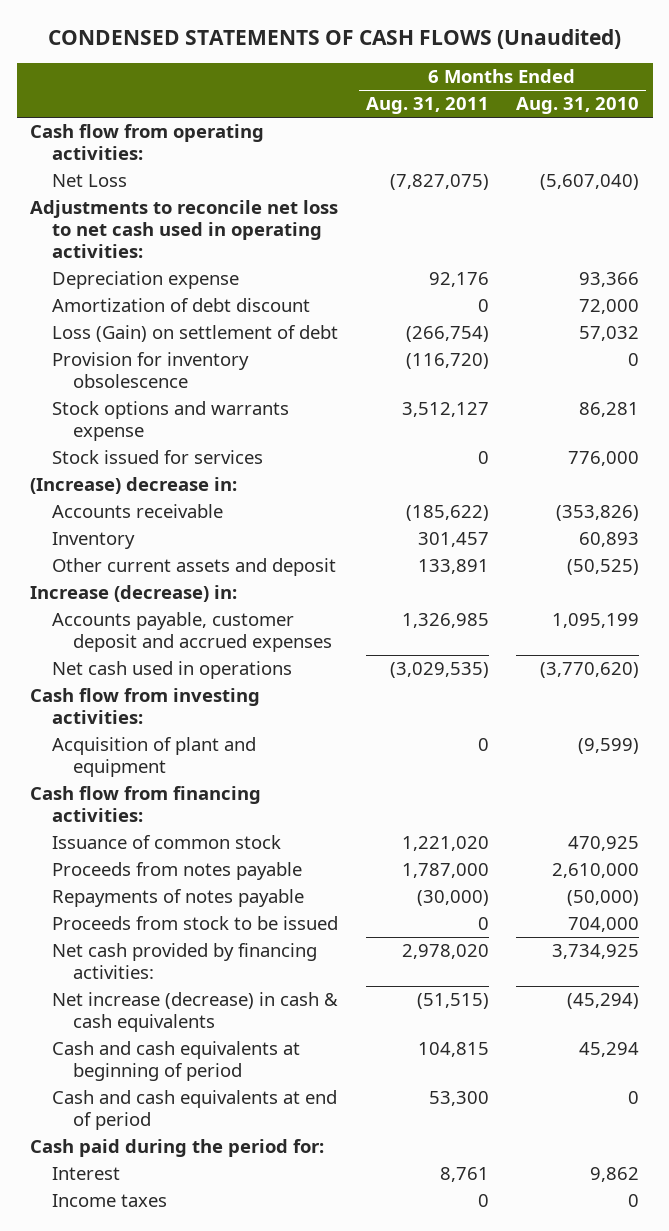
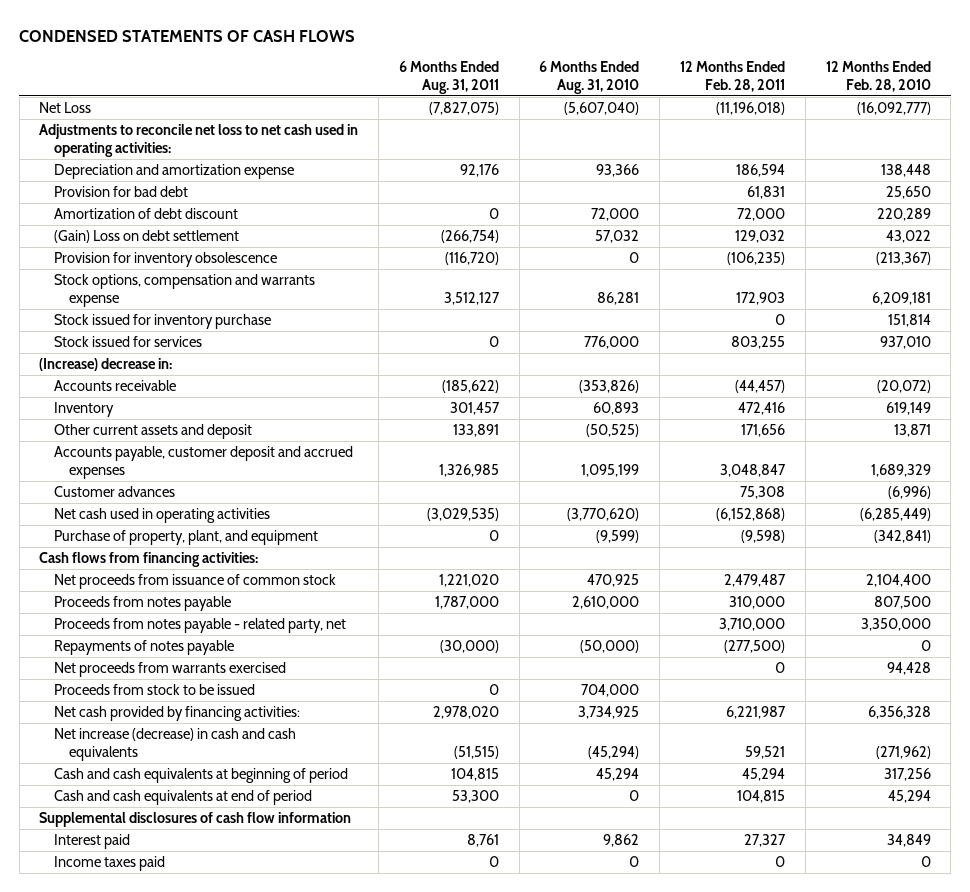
[47,28,621,49] CONDENSED STATEMENTS OF CASH FLOWS (Unaudited) -> [19,29,356,42] CONDENSED STATEMENTS OF CASH FLOWS
none -> [679,61,785,92] 12 Months Ended Feb. 28, 2011
none -> [825,61,931,92] 12 Months Ended Feb. 28, 2010
[30,124,265,161] Cash flow from operating activities: -> none
[51,271,239,290] Depreciation expense -> [53,164,294,180] Depreciation and amortization expense
none -> [53,186,188,198] Provision for bad debt
[51,325,338,343] Loss (Gain) on settlement of debt -> [53,230,239,244] (Gain) Loss on debt settlement
[51,401,289,442] Stock options and warrants expense -> [53,274,315,307] Stock options, compensation and warrants expense
none -> [53,314,271,330] Stock issued for inventory purchase
[30,585,238,603] Increase (decrease) in: -> none
[30,688,261,725] Cash flow from investing activities: -> none
none -> [53,486,175,498] Customer advances
[51,661,292,680] Net cash used in operations -> [53,508,270,524] Net cash used in operating activities
[51,737,256,778] Acquisition of plant and equipment -> [53,530,318,546] Purchase of property, plant, and equipment
[30,786,262,823] Cash flow from financing activities: -> [39,552,259,568] Cash flows from financing activities:
[51,835,281,850] Issuance of common stock -> [53,574,336,590] Net proceeds from issuance of common stock
none -> [53,618,346,634] Proceeds from notes payable - related party, net
none -> [53,662,286,678] Net proceeds from warrants exercised
[51,992,338,1033] Net increase (decrease) in cash & cash equivalents -> [53,728,296,761] Net increase (decrease) in cash and cash equivalents
[30,1139,325,1158] Cash paid during the period for: -> none
none -> [39,812,352,828] Supplemental disclosures of cash flow information
[51,1167,120,1181] Interest -> [53,834,130,850] Interest paid
[51,1194,167,1208] Income taxes -> [53,856,165,872] Income taxes paid

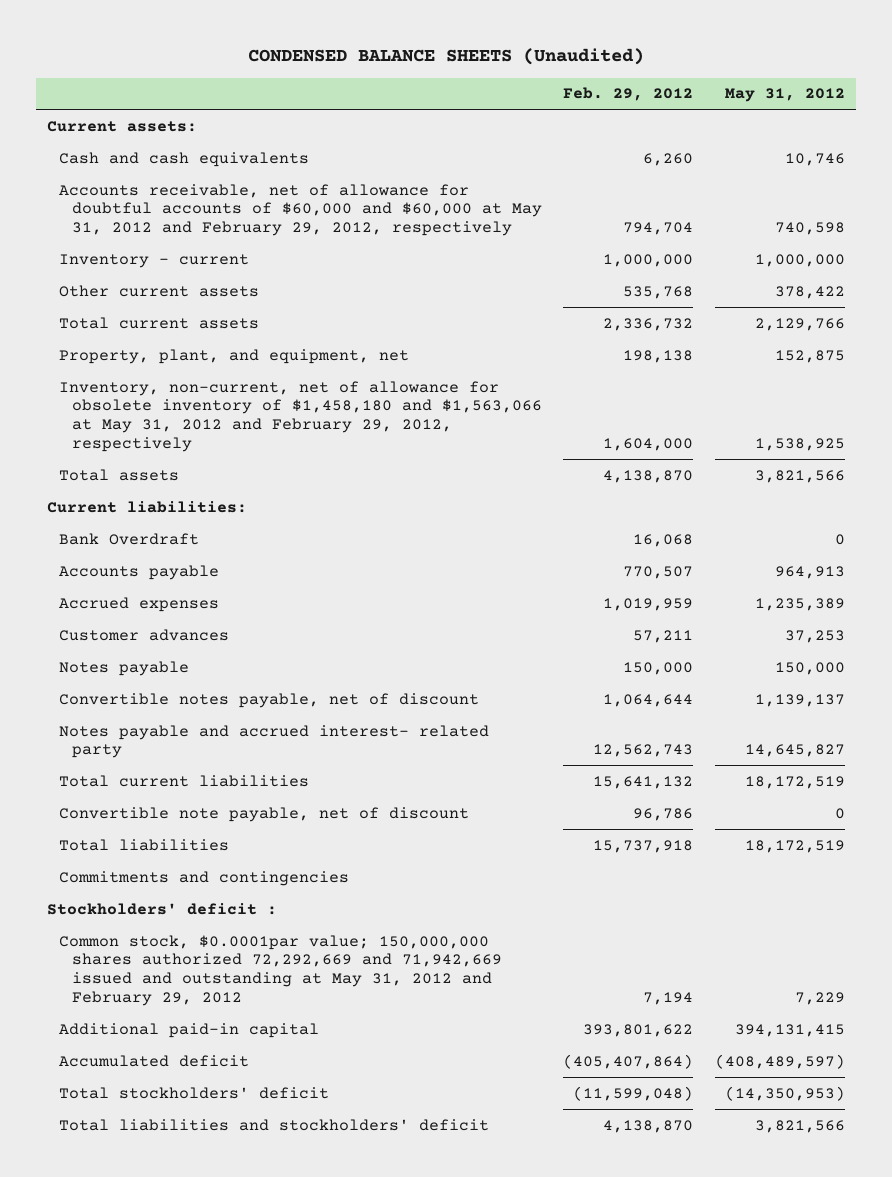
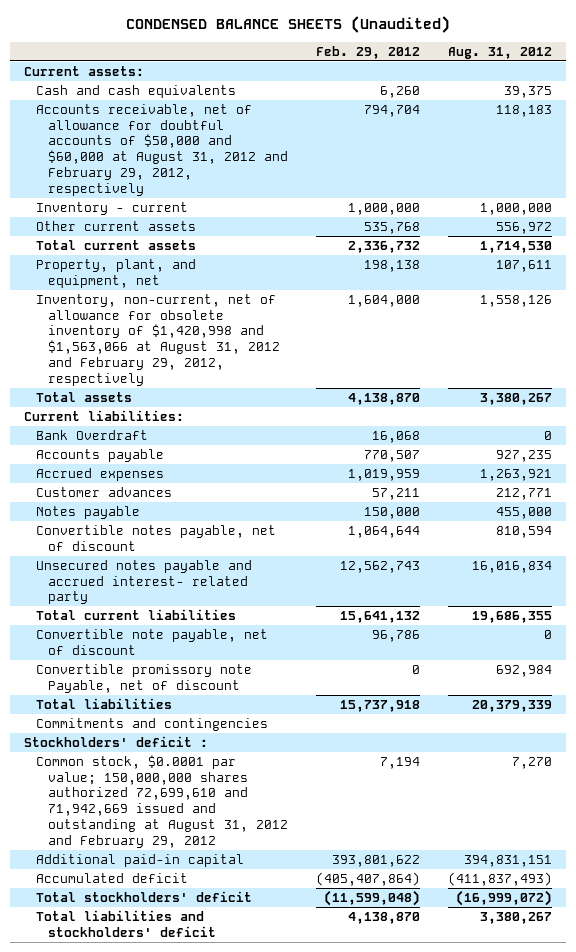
[724,88,845,103] May 31, 2012 -> none
none -> [447,46,552,59] Aug. 31, 2012
[59,183,542,237] Accounts receivable, net of allowance for doubtful accounts of $60,000 and $60,000 at May 31, 2012 and February 29, 2012, respectively -> [36,103,289,196] Accounts receivable, net of allowance for doubtful accounts of $50,000 and $60,000 at August 31, 2012 and February 29, 2012, respectively
[59,380,542,453] Inventory, non-current, net of allowance for obsolete inventory of $1,458,180 and $1,563,066 at May 31, 2012 and February 29, 2012, respectively -> [36,293,281,386] Inventory, non-current, net of allowance for obsolete inventory of $1,420,998 and $1,563,066 at August 31, 2012 and February 29, 2012, respectively
[59,724,490,759] Notes payable and accrued interest- related party -> [36,559,253,605] Unsecured notes payable and accrued interest- related party
none -> [36,663,253,693] Convertible promissory note Payable, net of discount
[59,934,502,1007] Common stock, $0.0001par value; 150,000,000 shares authorized 72,292,669 and 71,942,669 issued and outstanding at May 31, 2012 and February 29, 2012 -> [36,754,289,848] Common stock, $0.0001 par value; 150,000,000 shares authorized 72,699,610 and 71,942,669 issued and outstanding at August 31, 2012 and February 29, 2012

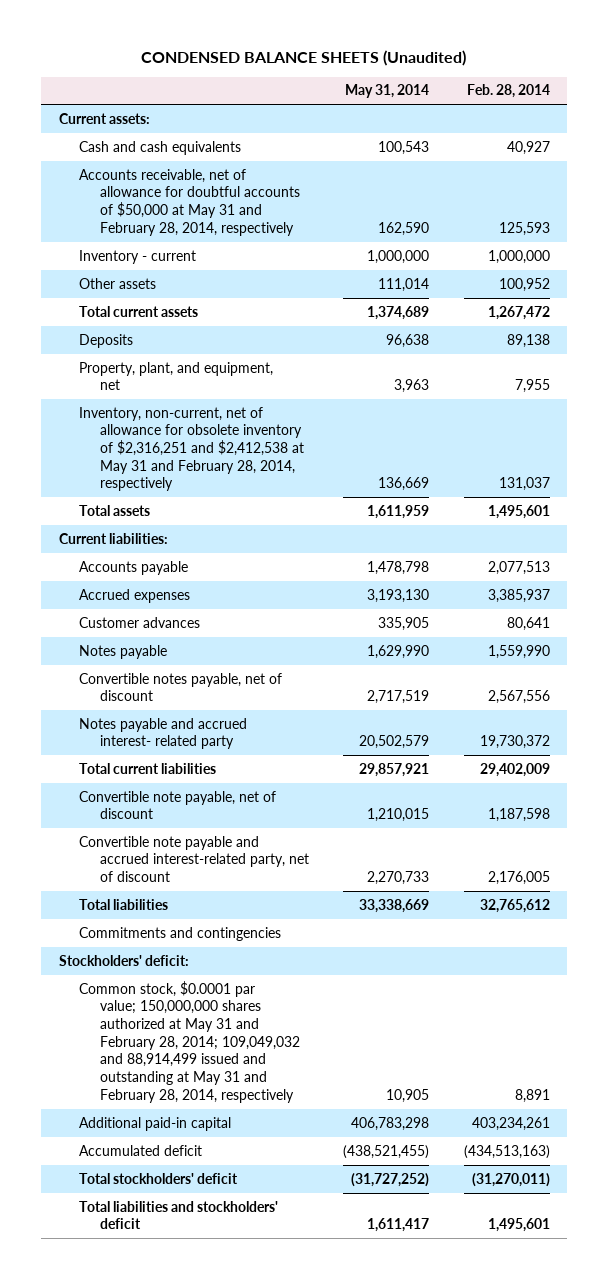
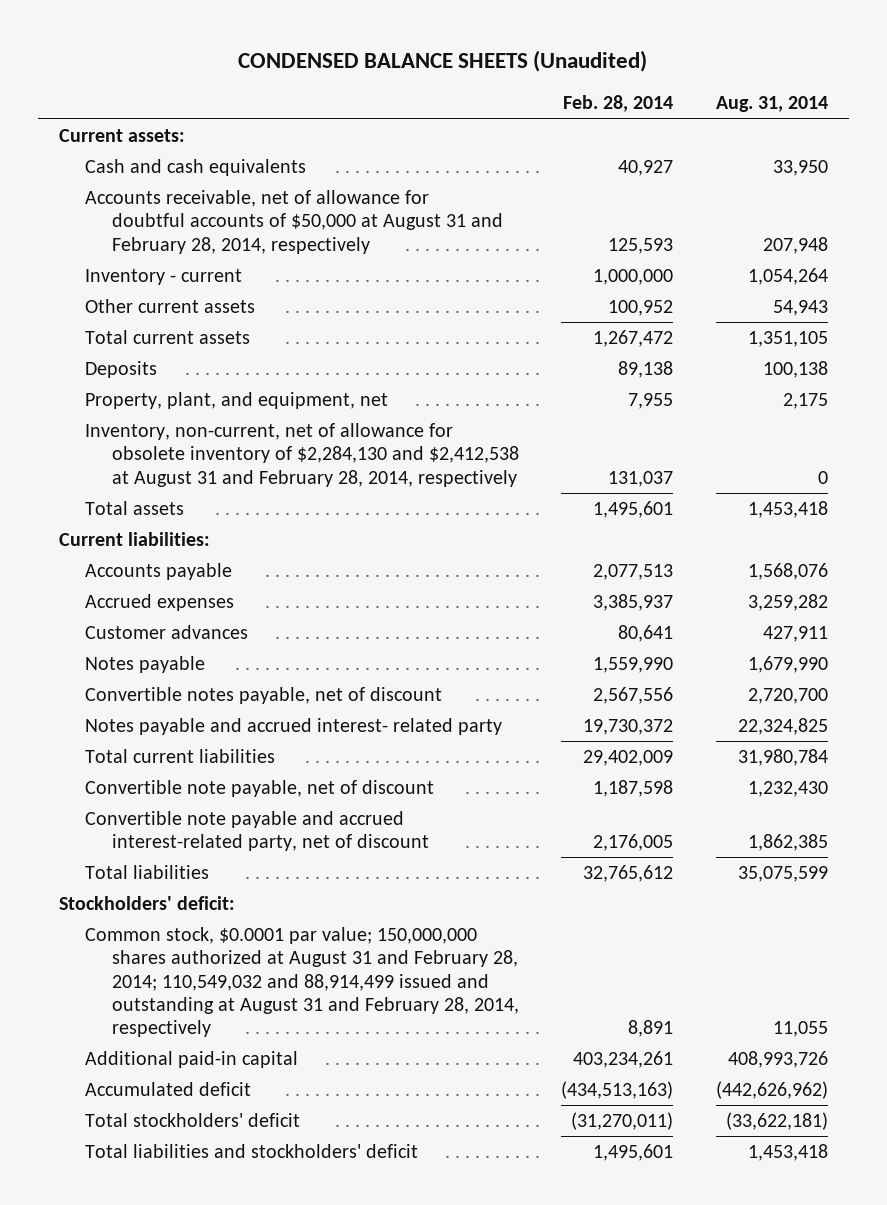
[345,84,430,99] May 31, 2014 -> none
none -> [715,96,828,113] Aug. 31, 2014
[79,168,300,236] Accounts receivable, net of allowance for doubtful accounts of $50,000 at May 31 and February 28, 2014, respectively -> [85,189,503,254] Accounts receivable, net of allowance for doubtful accounts of $50,000 at August 31 and February 28, 2014, respectively
[79,277,157,289] Other assets -> [85,298,256,313] Other current assets
[79,406,304,492] Inventory, non-current, net of allowance for obsolete inventory of $2,316,251 and $2,412,538 at May 31 and February 28, 2014, respectively -> [85,422,519,487] Inventory, non-current, net of allowance for obsolete inventory of $2,284,130 and $2,412,538 at August 31 and February 28, 2014, respectively
[79,926,282,941] Commitments and contingencies -> none
[79,980,300,1103] Common stock, $0.0001 par value; 150,000,000 shares authorized at May 31 and February 28, 2014; 109,049,032 and 88,914,499 issued and outstanding at May 31 and February 28, 2014, respectively -> [85,926,519,1038] Common stock, $0.0001 par value; 150,000,000 shares authorized at August 31 and February 28, 2014; 110,549,032 and 88,914,499 issued and outstanding at August 31 and February 28, 2014, respectively

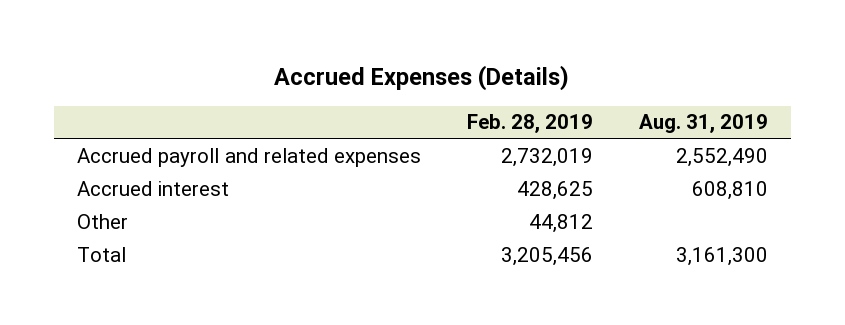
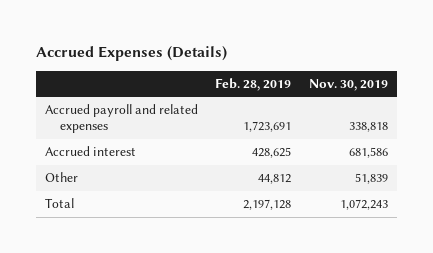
[639,114,769,134] Aug. 31, 2019 -> none
none -> [309,78,389,91] Nov. 30, 2019
[500,147,593,167] 2,732,019 -> [243,121,292,133] 1,723,691
[500,246,593,266] 3,205,456 -> [243,199,292,211] 2,197,128

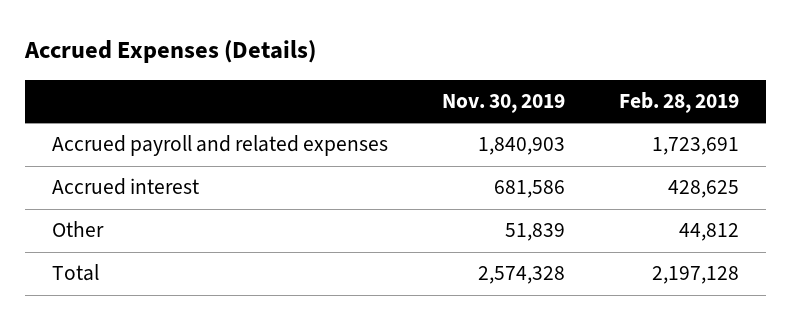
[349,122,389,133] 338,818 -> [478,137,566,156] 1,840,903
[340,199,389,211] 1,072,243 -> [478,266,566,285] 2,574,328

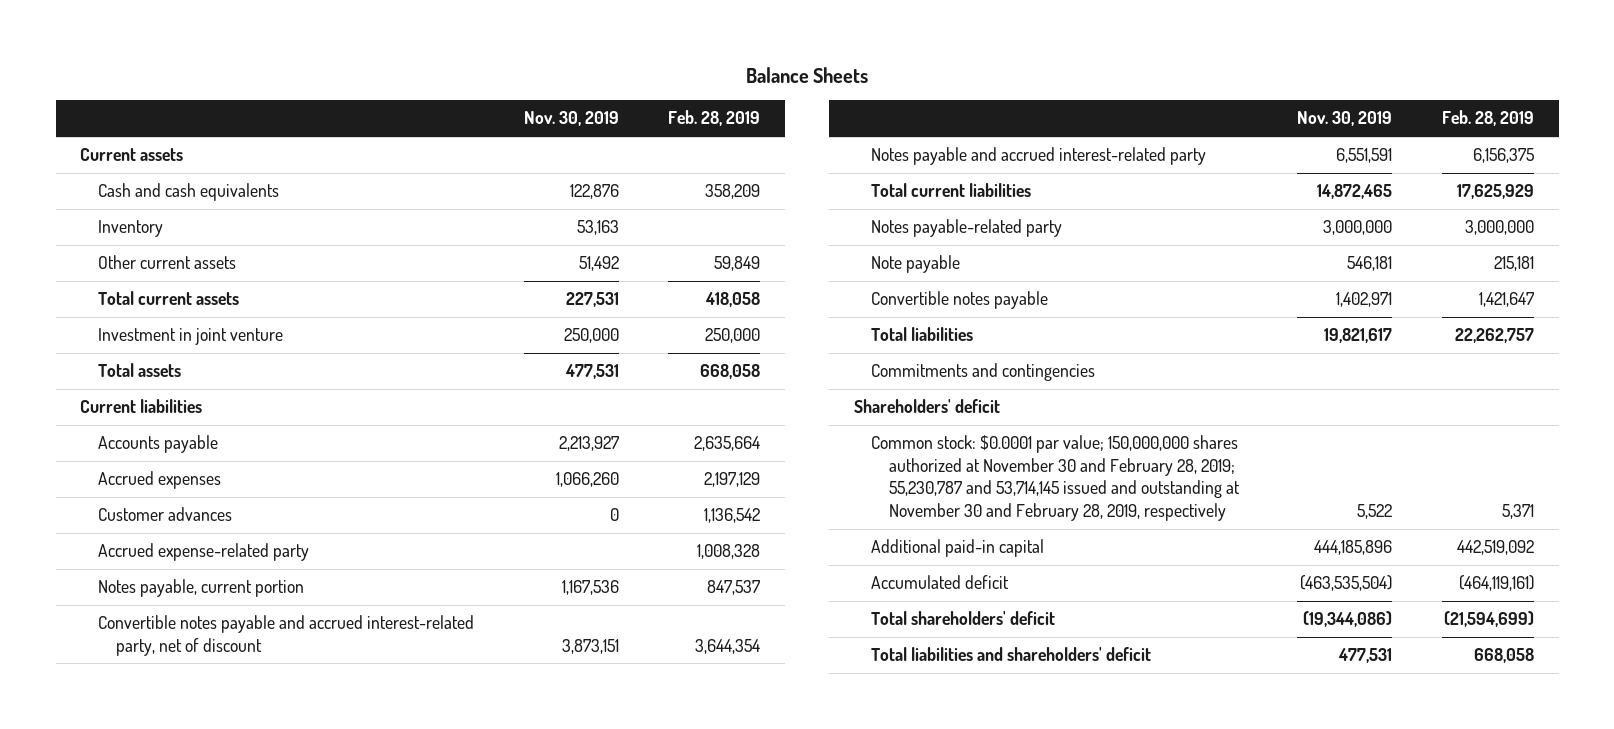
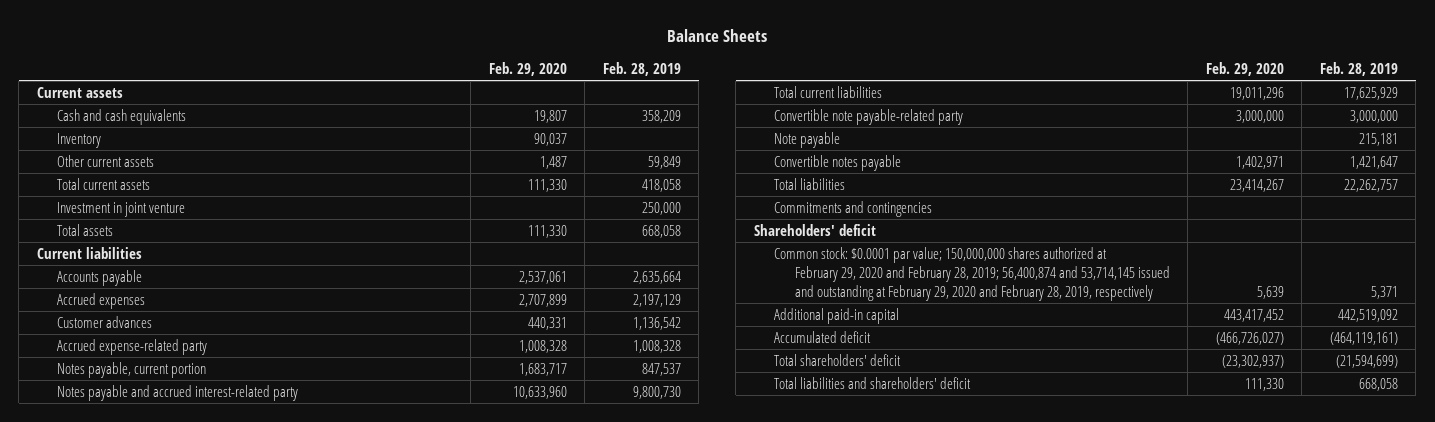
[523,111,619,127] Nov. 30, 2019 -> none
none -> [488,61,567,76] Feb. 29, 2020
[97,615,474,656] Convertible notes payable and accrued interest-related party, net of discount -> none
[1472,148,1534,164] 6,156,375 -> [632,385,681,399] 9,800,730
[871,219,1063,238] Notes payable-related party -> [774,108,964,125] Convertible note payable-related party
[871,435,1241,522] Common stock: $0.0001 par value; 150,000,000 shares authorized at November 30 and February 28, 2019; 55,230,787 and 53,714,145 issued and outstanding at November 30 and February 28, 2019, respectively -> [774,246,1170,301] Common stock: $0.0001 par value; 150,000,000 shares authorized at February 29, 2020 and February 28, 2019; 56,400,874 and 53,714,145 issued and outstanding at February 29, 2020 and February 28, 2019, respectively

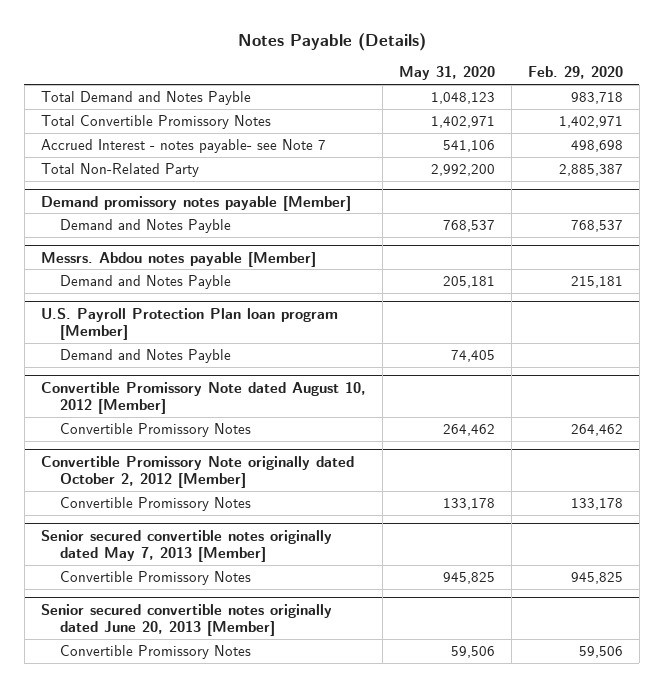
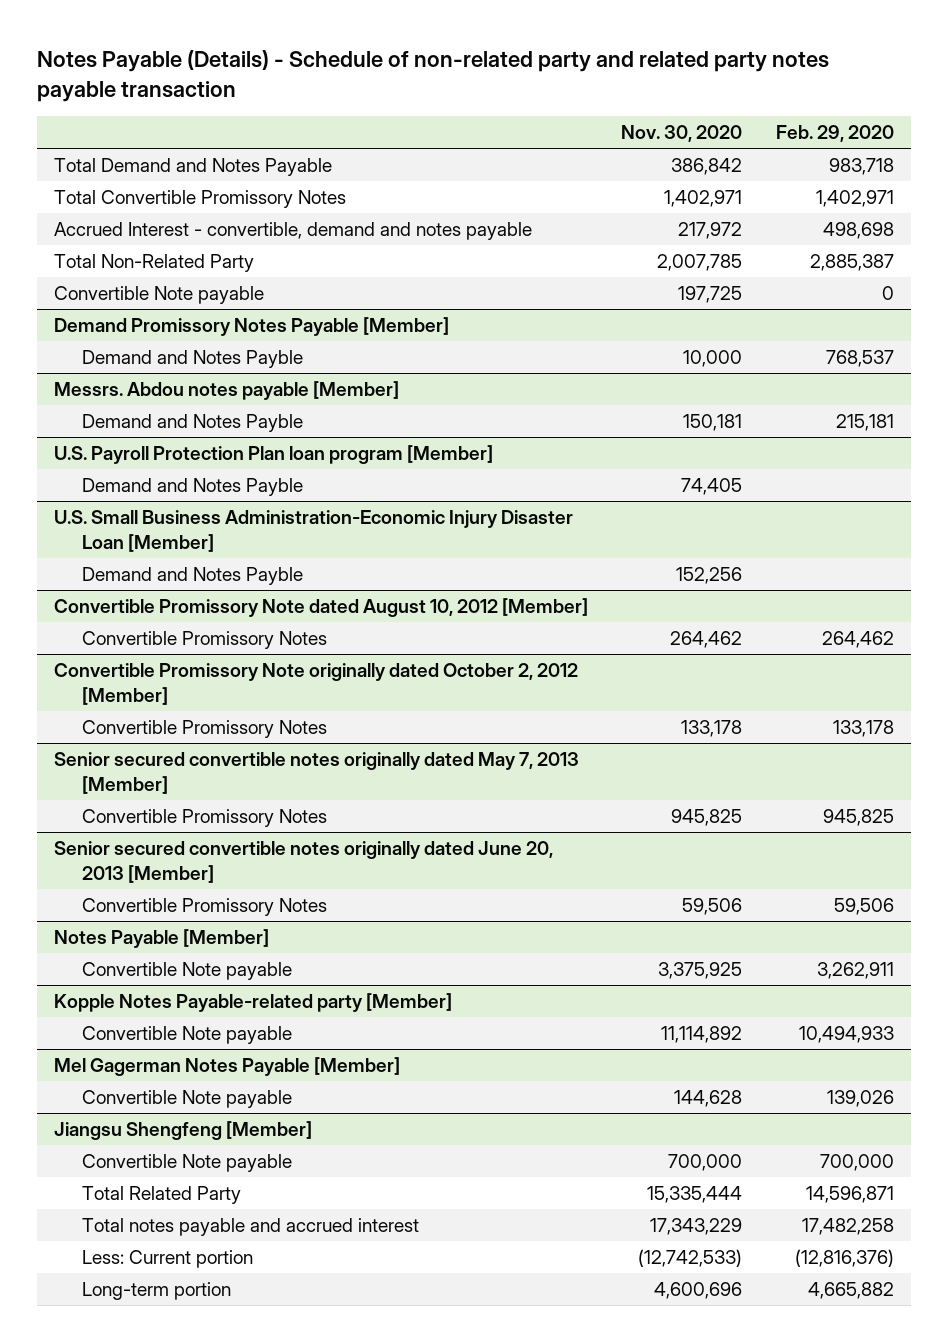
[237,33,426,52] Notes Payable (Details) -> [36,49,829,102] Notes Payable (Details) - Schedule of non-related party and related party notes payable transaction
[398,66,495,81] May 31, 2020 -> none
none -> [621,125,743,143] Nov. 30, 2020
[40,90,251,105] Total Demand and Notes Payble -> [53,158,332,177] Total Demand and Notes Payable
[40,138,326,153] Accrued Interest - notes payable- see Note 7 -> [53,222,532,241] Accrued Interest - convertible, demand and notes payable
none -> [53,286,264,305] Convertible Note payable
[40,195,351,211] Demand promissory notes payable [Member] -> [53,317,449,337] Demand Promissory Notes Payable [Member]
none -> [53,510,573,553] U.S. Small Business Administration-Economic Injury Disaster Loan [Member]
none -> [81,567,303,586] Demand and Notes Payble
none -> [53,929,269,949] Notes Payable [Member]
none -> [81,962,292,981] Convertible Note payable
none -> [53,993,452,1013] Kopple Notes Payable-related party [Member]
none -> [81,1026,292,1045] Convertible Note payable
none -> [53,1057,400,1077] Mel Gagerman Notes Payable [Member]
none -> [81,1090,292,1109] Convertible Note payable
none -> [53,1121,312,1141] Jiangsu Shengfeng [Member]
none -> [81,1154,292,1173] Convertible Note payable
none -> [81,1186,241,1205] Total Related Party
none -> [81,1218,419,1237] Total notes payable and accrued interest
none -> [81,1250,253,1269] Less: Current portion
none -> [81,1282,231,1301] Long-term portion

